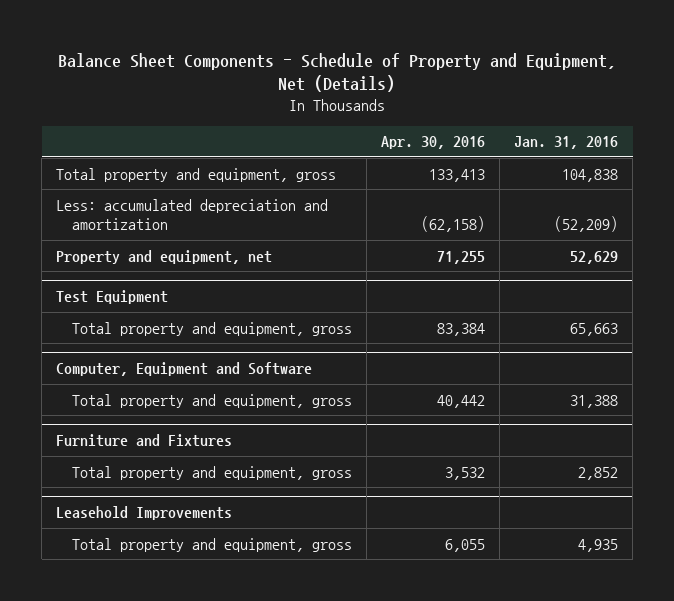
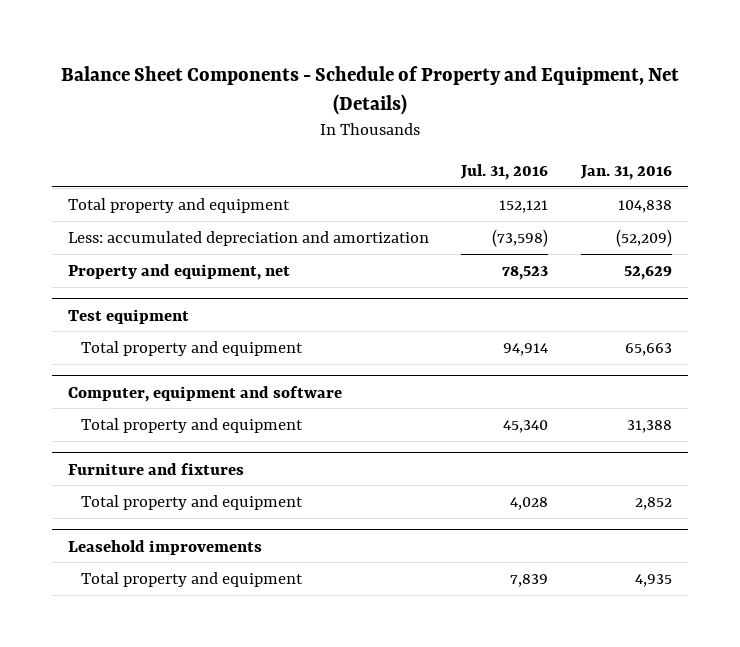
[380,136,485,150] Apr. 30, 2016 -> none
none -> [460,163,549,180] Jul. 31, 2016
[56,167,337,182] Total property and equipment, gross -> [67,197,290,213] Total property and equipment
[56,290,169,305] Test Equipment -> [67,308,189,324] Test equipment
[71,321,352,336] Total property and equipment, gross -> [81,340,304,356] Total property and equipment
[56,362,313,377] Computer, Equipment and Software -> [67,385,342,402] Computer, equipment and software
[71,393,352,408] Total property and equipment, gross -> [81,417,304,433] Total property and equipment
[56,434,233,448] Furniture and Fixtures -> [67,462,244,475] Furniture and fixtures
[71,465,352,480] Total property and equipment, gross -> [81,494,304,510] Total property and equipment
[56,506,233,521] Leasehold Improvements -> [67,539,262,555] Leasehold improvements
[71,537,352,552] Total property and equipment, gross -> [81,571,304,587] Total property and equipment

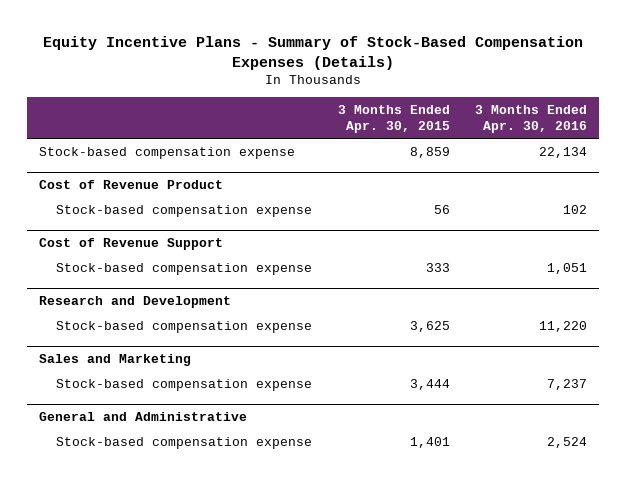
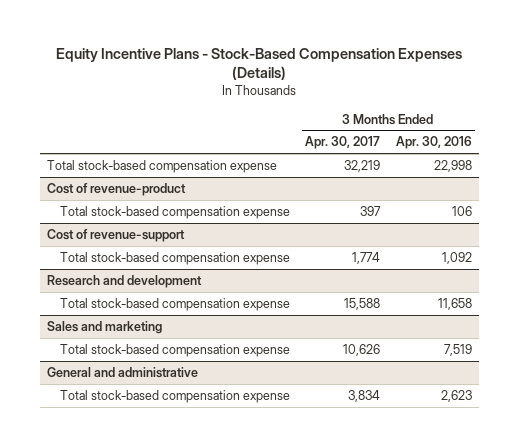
[43,35,584,70] Equity Incentive Plans - Summary of Stock-Based Compensation Expenses (Details) -> [56,48,463,81] Equity Incentive Plans - Stock-Based Compensation Expenses (Details)
[337,104,450,134] 3 Months Ended Apr. 30, 2015 -> none
none -> [305,136,381,150] Apr. 30, 2017
[39,146,296,159] Stock-based compensation expense -> [47,159,278,173] Total stock-based compensation expense
[538,146,587,158] 22,134 -> [433,159,472,172] 22,998
[39,179,224,189] Cost of Revenue Product -> [47,182,187,196] Cost of revenue-product
[56,204,313,217] Stock-based compensation expense -> [60,205,291,219] Total stock-based compensation expense
[562,204,587,214] 102 -> [451,205,472,216] 106
[39,237,224,250] Cost of Revenue Support -> [47,228,186,242] Cost of revenue-support
[56,262,313,275] Stock-based compensation expense -> [60,251,291,265] Total stock-based compensation expense
[546,262,587,274] 1,051 -> [441,251,472,264] 1,092
[39,295,232,308] Research and Development -> [47,274,203,288] Research and development
[56,320,313,333] Stock-based compensation expense -> [60,297,291,311] Total stock-based compensation expense
[538,320,587,332] 11,220 -> [437,297,472,310] 11,658
[39,353,192,366] Sales and Marketing -> [47,320,163,334] Sales and marketing
[56,378,313,391] Stock-based compensation expense -> [60,343,291,357] Total stock-based compensation expense
[546,378,587,390] 7,237 -> [443,343,472,356] 7,519
[39,411,248,421] General and Administrative -> [47,366,199,378] General and administrative
[56,436,313,449] Stock-based compensation expense -> [60,389,291,403] Total stock-based compensation expense
[546,436,587,448] 2,524 -> [440,389,472,402] 2,623

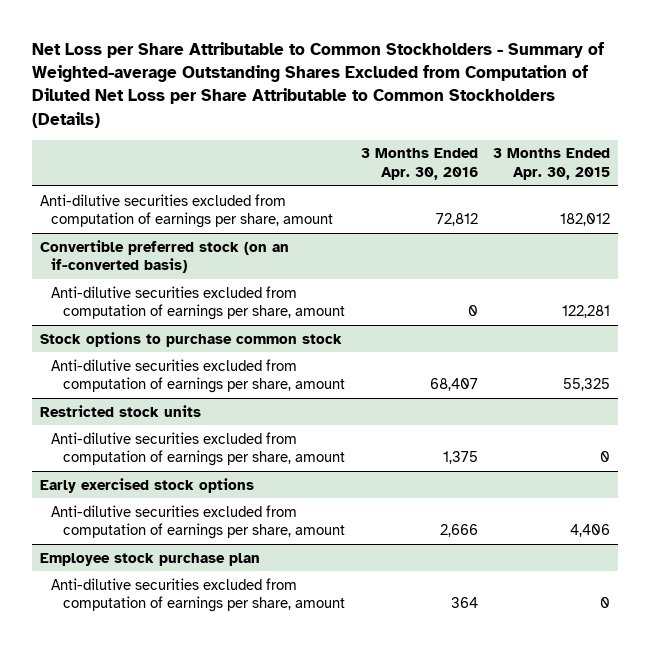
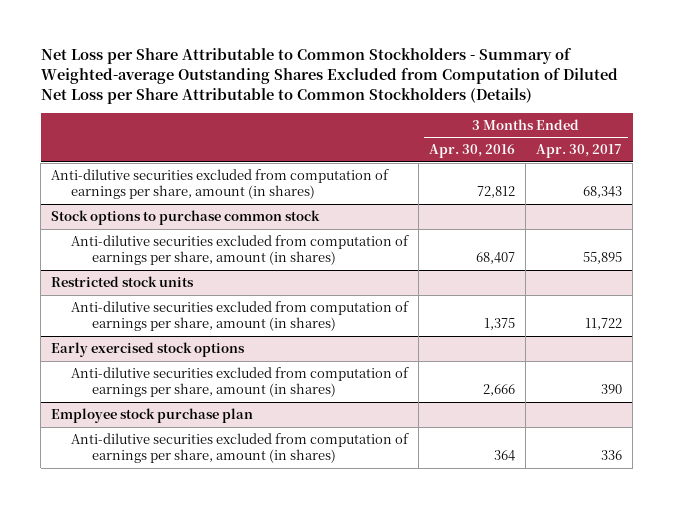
[493,148,611,180] 3 Months Ended Apr. 30, 2015 -> none
none -> [536,144,623,159] Apr. 30, 2017
[39,239,289,274] Convertible preferred stock (on an if-converted basis) -> none
[51,285,346,321] Anti-dilutive securities excluded from computation of earnings per share, amount -> none
[39,193,334,229] Anti-dilutive securities excluded from computation of earnings per share, amount -> [51,168,390,200] Anti-dilutive securities excluded from computation of earnings per share, amount (in shares)
[51,358,346,394] Anti-dilutive securities excluded from computation of earnings per share, amount -> [71,234,410,266] Anti-dilutive securities excluded from computation of earnings per share, amount (in shares)
[51,431,346,467] Anti-dilutive securities excluded from computation of earnings per share, amount -> [71,300,410,332] Anti-dilutive securities excluded from computation of earnings per share, amount (in shares)
[51,504,346,540] Anti-dilutive securities excluded from computation of earnings per share, amount -> [71,366,410,398] Anti-dilutive securities excluded from computation of earnings per share, amount (in shares)
[51,577,346,613] Anti-dilutive securities excluded from computation of earnings per share, amount -> [71,432,410,464] Anti-dilutive securities excluded from computation of earnings per share, amount (in shares)

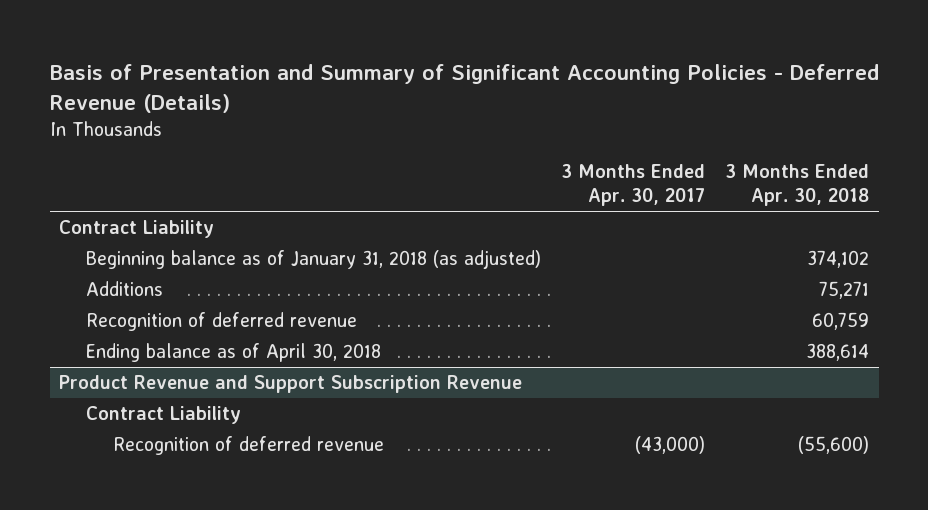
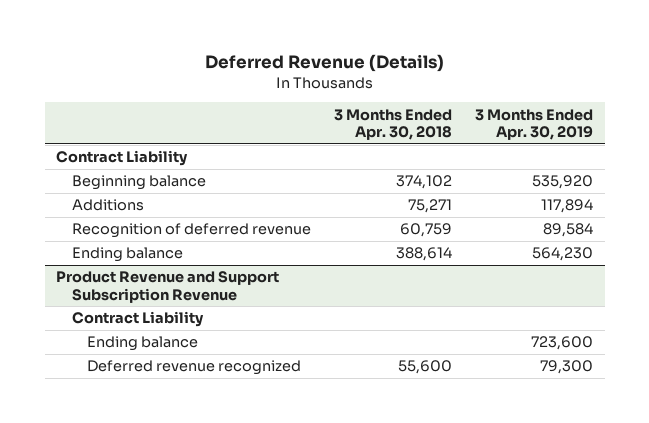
[49,63,879,113] Basis of Presentation and Summary of Significant Accounting Policies - Deferred Revenue (Details) -> [204,53,444,72] Deferred Revenue (Details)
[561,163,706,207] 3 Months Ended Apr. 30, 2017 -> none
none -> [475,108,594,141] 3 Months Ended Apr. 30, 2019
[86,250,542,270] Beginning balance as of January 31, 2018 (as adjusted) -> [71,175,206,191] Beginning balance
[86,343,382,363] Ending balance as of April 30, 2018 -> [71,247,183,263] Ending balance
none -> [86,336,198,352] Ending balance
[113,436,385,456] Recognition of deferred revenue -> [86,360,301,376] Deferred revenue recognized
[797,436,869,455] (55,600) -> [397,360,452,375] 55,600

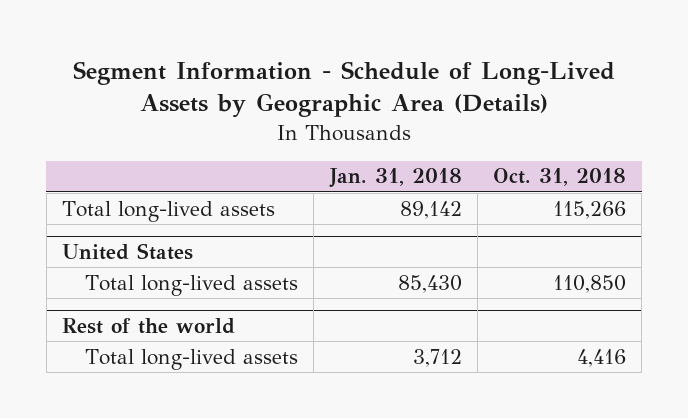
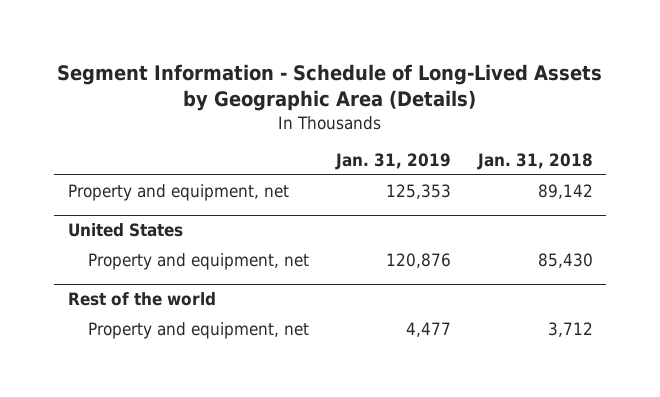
[493,168,627,187] Oct. 31, 2018 -> none
none -> [334,153,451,171] Jan. 31, 2019
[62,200,276,222] Total long-lived assets -> [67,183,289,201] Property and equipment, net
[85,274,299,296] Total long-lived assets -> [87,252,309,270] Property and equipment, net
[85,348,299,370] Total long-lived assets -> [87,321,309,339] Property and equipment, net

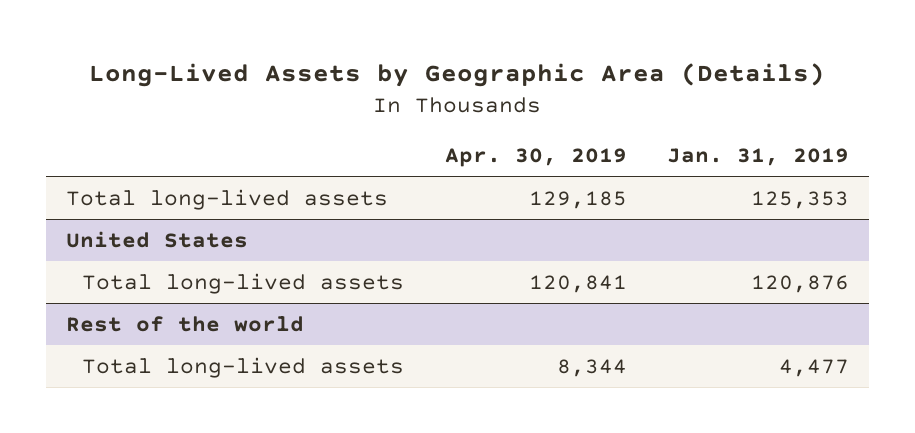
[57,64,603,112] Segment Information - Schedule of Long-Lived Assets by Geographic Area (Details) -> [89,62,826,87] Long-Lived Assets by Geographic Area (Details)
[476,153,593,171] Jan. 31, 2018 -> none
none -> [444,148,627,168] Apr. 30, 2019
[67,183,289,201] Property and equipment, net -> [65,188,388,210] Total long-lived assets
[87,252,309,270] Property and equipment, net -> [82,272,405,294] Total long-lived assets
[87,321,309,339] Property and equipment, net -> [82,356,405,378] Total long-lived assets

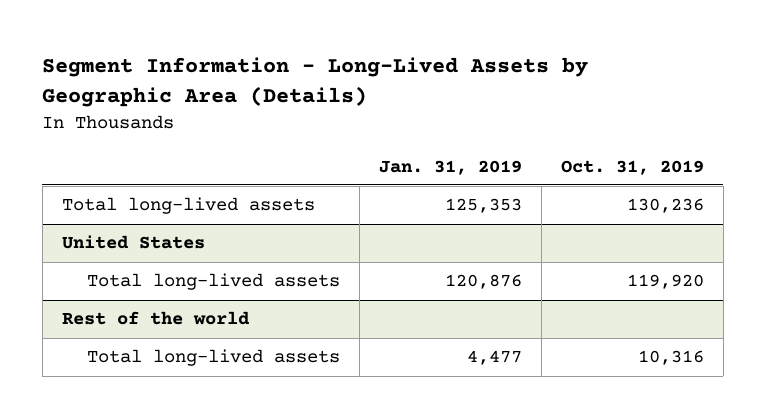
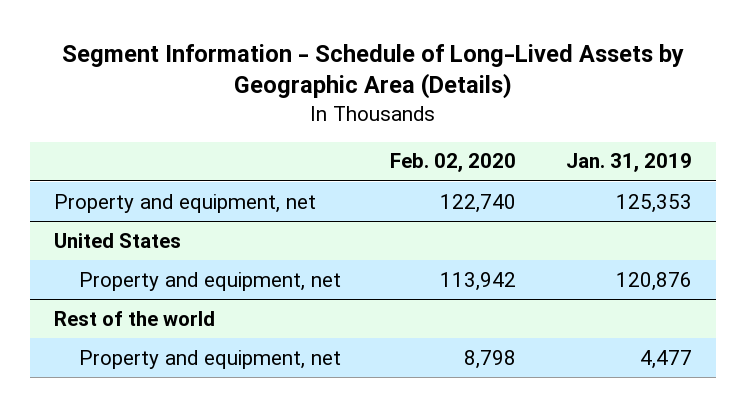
[42,57,589,108] Segment Information - Long-Lived Assets by Geographic Area (Details) -> [61,43,684,100] Segment Information - Schedule of Long-Lived Assets by Geographic Area (Details)
[560,159,704,175] Oct. 31, 2019 -> none
none -> [390,153,517,173] Feb. 02, 2020
[61,197,315,215] Total long-lived assets -> [54,193,317,213] Property and equipment, net
[86,273,340,291] Total long-lived assets -> [79,271,342,291] Property and equipment, net
[86,349,340,367] Total long-lived assets -> [79,349,342,369] Property and equipment, net

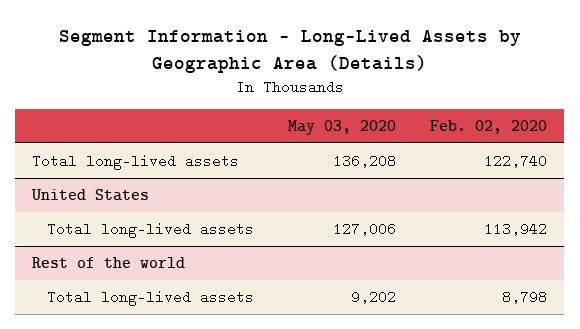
[61,43,684,100] Segment Information - Schedule of Long-Lived Assets by Geographic Area (Details) -> [58,30,521,73] Segment Information - Long-Lived Assets by Geographic Area (Details)
[565,153,692,173] Jan. 31, 2019 -> none
none -> [288,120,397,136] May 03, 2020
[54,193,317,213] Property and equipment, net -> [32,154,240,171] Total long-lived assets
[79,271,342,291] Property and equipment, net -> [46,222,254,239] Total long-lived assets
[79,349,342,369] Property and equipment, net -> [46,290,254,307] Total long-lived assets

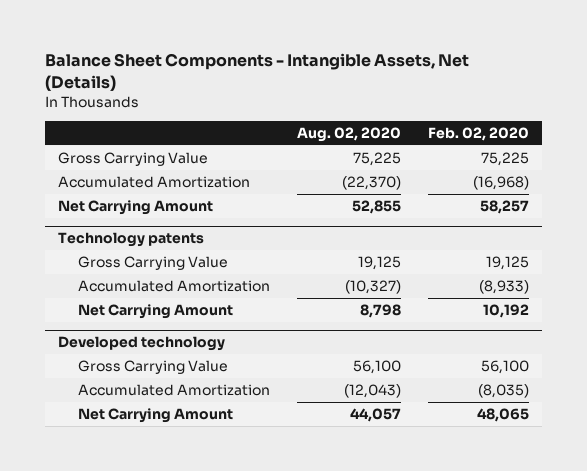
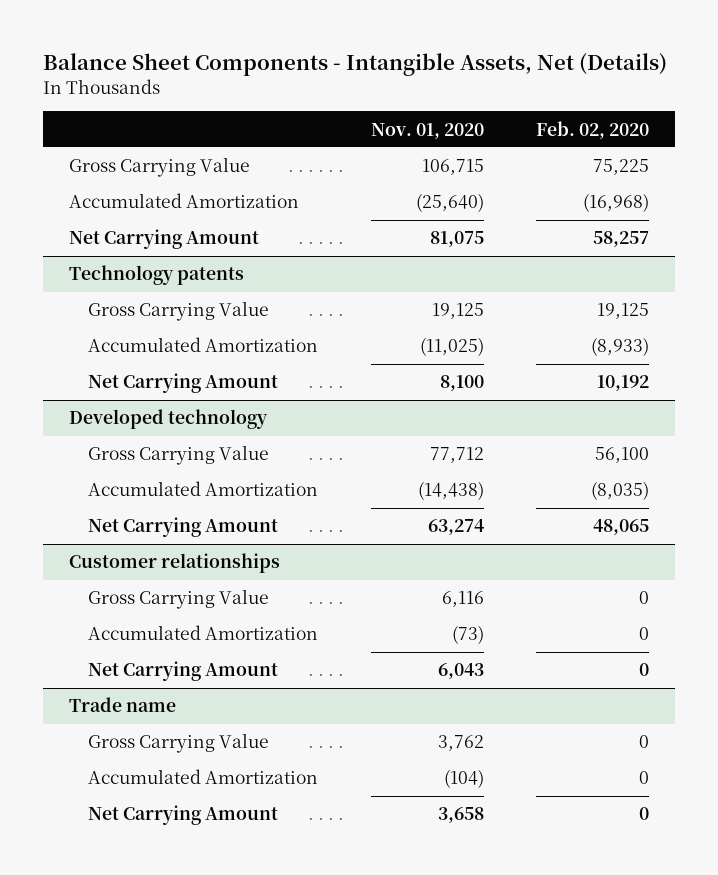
[296,126,401,142] Aug. 02, 2020 -> none
none -> [370,122,484,139] Nov. 01, 2020
none -> [68,553,280,574] Customer relationships
none -> [88,589,270,610] Gross Carrying Value
none -> [88,625,319,641] Accumulated Amortization
none -> [88,661,279,682] Net Carrying Amount
none -> [68,697,176,713] Trade name
none -> [88,733,270,754] Gross Carrying Value
none -> [88,769,319,785] Accumulated Amortization
none -> [88,805,279,826] Net Carrying Amount

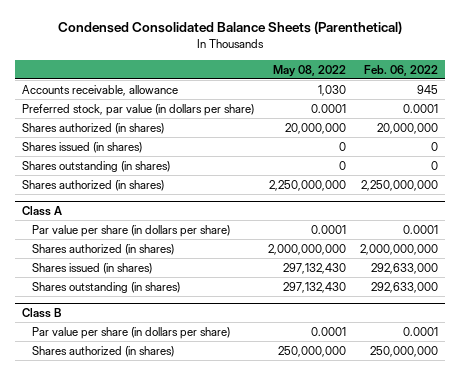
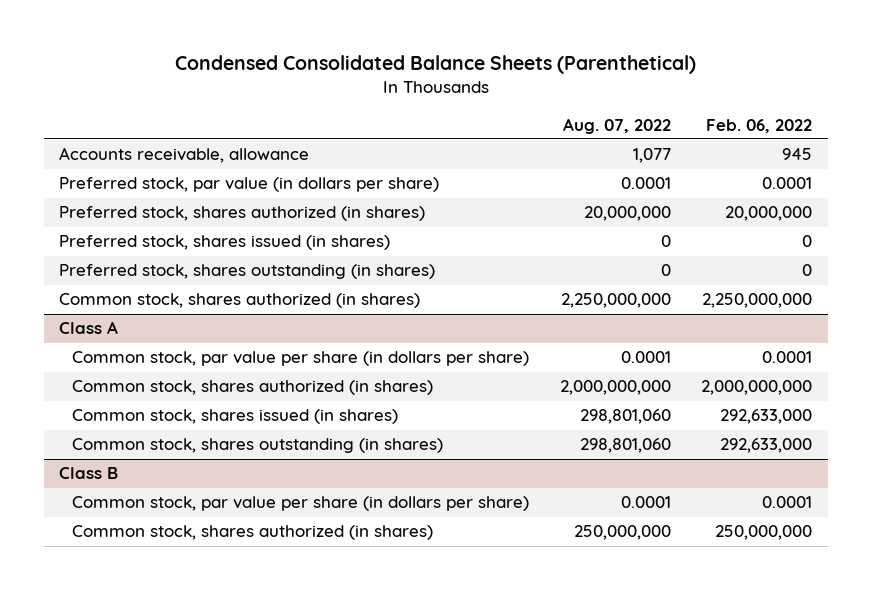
[272,64,346,77] May 08, 2022 -> none
none -> [562,117,671,134] Aug. 07, 2022
[21,122,164,134] Shares authorized (in shares) -> [59,206,426,222] Preferred stock, shares authorized (in shares)
[21,141,142,153] Shares issued (in shares) -> [59,235,391,251] Preferred stock, shares issued (in shares)
[21,160,170,172] Shares outstanding (in shares) -> [59,264,436,280] Preferred stock, shares outstanding (in shares)
[21,179,164,191] Shares authorized (in shares) -> [59,293,421,309] Common stock, shares authorized (in shares)
[31,224,230,237] Par value per share (in dollars per share) -> [71,351,529,367] Common stock, par value per share (in dollars per share)
[31,243,174,255] Shares authorized (in shares) -> [71,380,433,396] Common stock, shares authorized (in shares)
[31,262,152,274] Shares issued (in shares) -> [71,409,398,425] Common stock, shares issued (in shares)
[31,281,180,293] Shares outstanding (in shares) -> [71,438,443,454] Common stock, shares outstanding (in shares)
[31,326,230,339] Par value per share (in dollars per share) -> [71,496,529,512] Common stock, par value per share (in dollars per share)
[31,345,174,357] Shares authorized (in shares) -> [71,525,433,541] Common stock, shares authorized (in shares)

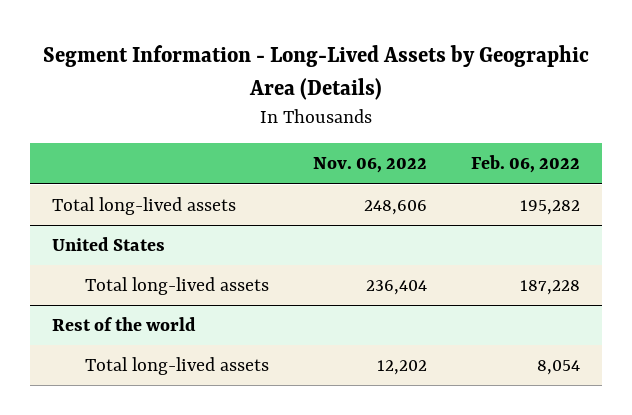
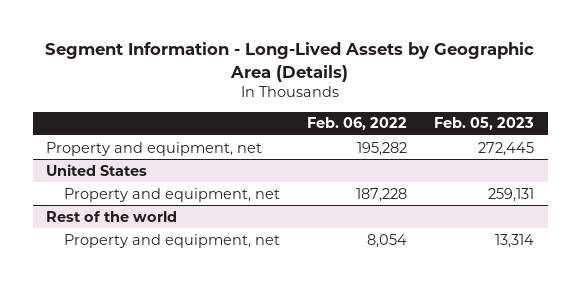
[312,157,427,174] Nov. 06, 2022 -> none
none -> [434,117,535,131] Feb. 05, 2023
[52,197,237,216] Total long-lived assets -> [46,141,263,156] Property and equipment, net
[84,277,269,296] Total long-lived assets -> [63,187,280,202] Property and equipment, net
[84,357,269,376] Total long-lived assets -> [63,233,280,248] Property and equipment, net

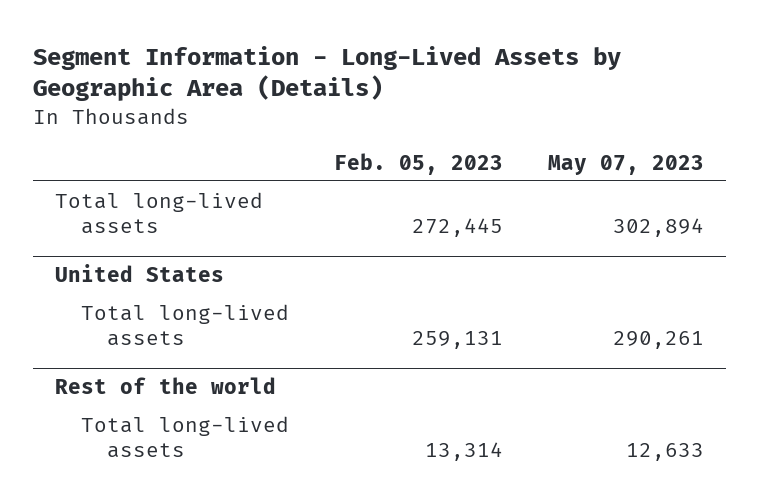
[306,117,407,131] Feb. 06, 2022 -> none
none -> [547,154,704,175] May 07, 2023
[46,141,263,156] Property and equipment, net -> [55,191,264,235] Total long-lived assets
[63,187,280,202] Property and equipment, net -> [81,303,290,347] Total long-lived assets
[63,233,280,248] Property and equipment, net -> [81,415,290,459] Total long-lived assets

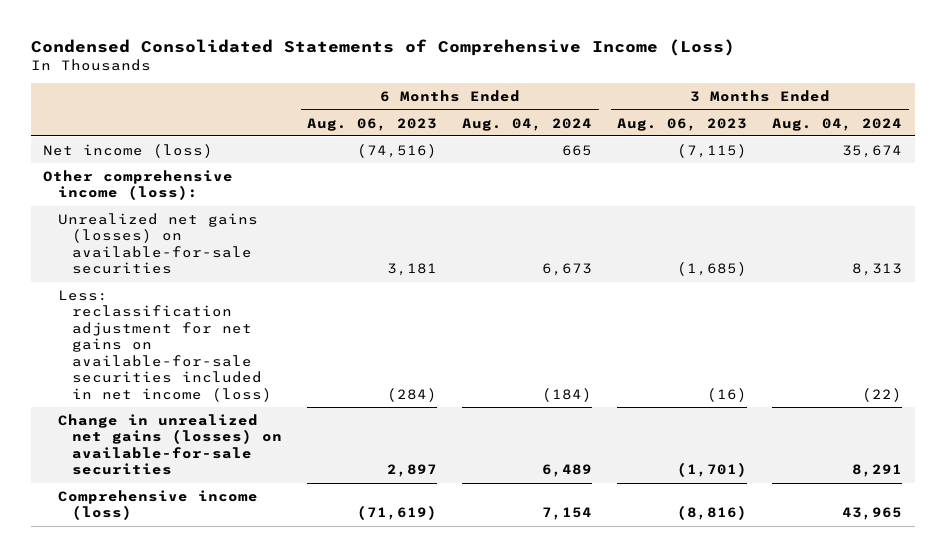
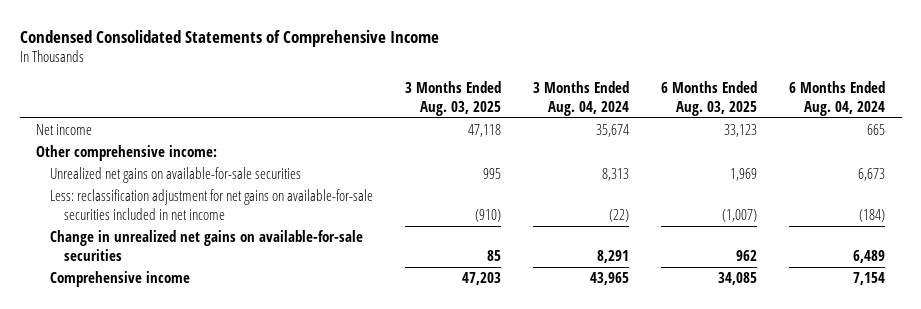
[30,38,735,56] Condensed Consolidated Statements of Comprehensive Income (Loss) -> [19,29,439,47] Condensed Consolidated Statements of Comprehensive Income
[307,117,438,131] Aug. 06, 2023 -> none
[617,117,748,131] Aug. 06, 2023 -> none
none -> [405,81,502,116] 3 Months Ended Aug. 03, 2025
none -> [661,81,758,116] 6 Months Ended Aug. 03, 2025
[43,143,214,158] Net income (loss) -> [35,124,92,136] Net income
[43,169,234,201] Other comprehensive income (loss): -> [35,145,217,162] Other comprehensive income:
[57,212,258,275] Unrealized net gains (losses) on available-for-sale securities -> [49,167,301,184] Unrealized net gains on available-for-sale securities
[57,289,273,402] Less: reclassification adjustment for net gains on available-for-sale securities included in net income (loss) -> [49,189,373,220] Less: reclassification adjustment for net gains on available-for-sale securities included in net income
[57,413,283,476] Change in unrealized net gains (losses) on available-for-sale securities -> [49,230,363,261] Change in unrealized net gains on available-for-sale securities
[57,489,258,521] Comprehensive income (loss) -> [49,271,190,288] Comprehensive income

